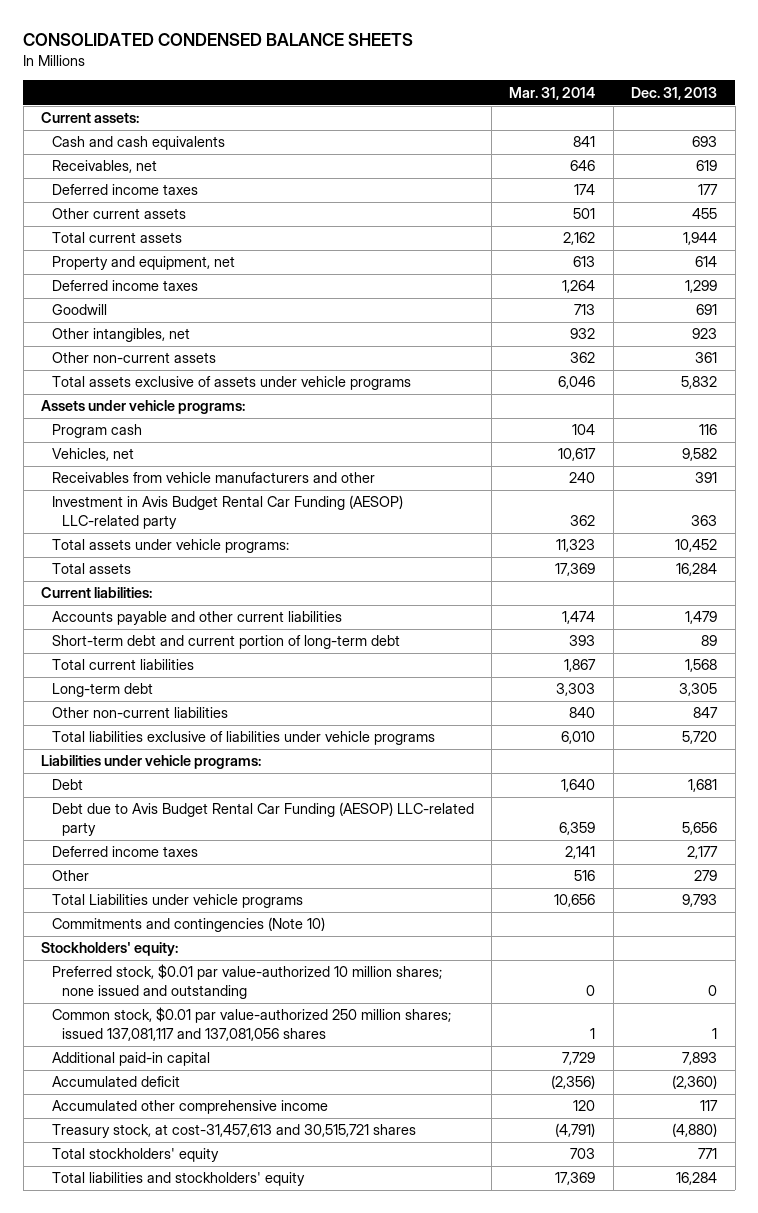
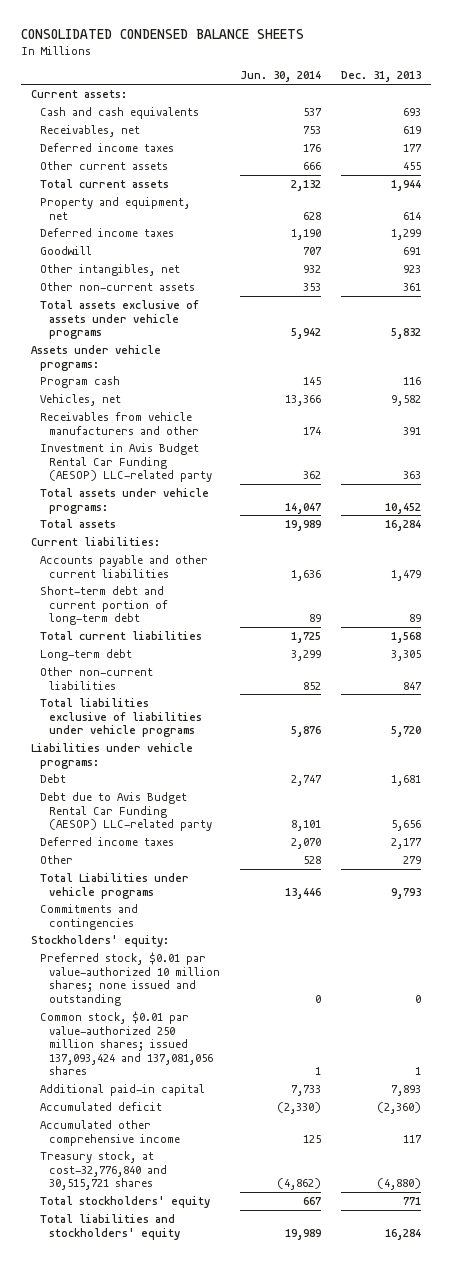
[509,86,596,100] Mar. 31, 2014 -> none
none -> [239,71,321,83] Jun. 30, 2014
[51,917,325,933] Commitments and contingencies (Note 10) -> [39,903,138,930] Commitments and contingencies
[51,1007,451,1042] Common stock, $0.01 par value-authorized 250 million shares; issued 137,081,117 and 137,081,056 shares -> [39,1010,213,1076] Common stock, $0.01 par value-authorized 250 million shares; issued 137,093,424 and 137,081,056 shares
[51,1124,416,1139] Treasury stock, at cost-31,457,613 and 30,515,721 shares -> [39,1150,167,1191] Treasury stock, at cost-32,776,840 and 30,515,721 shares

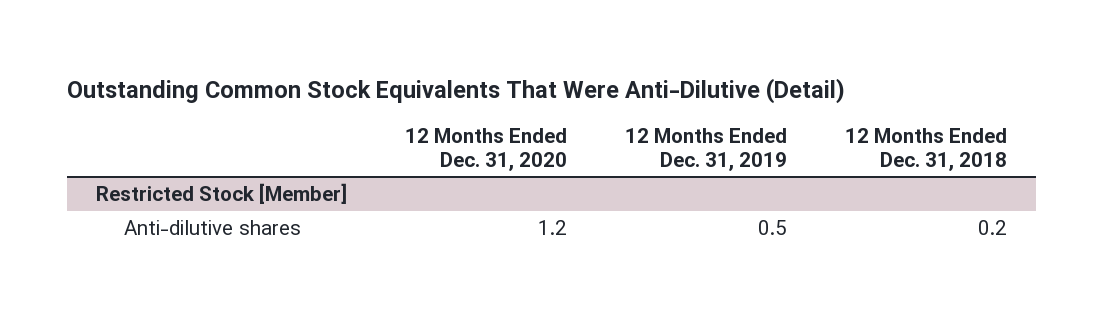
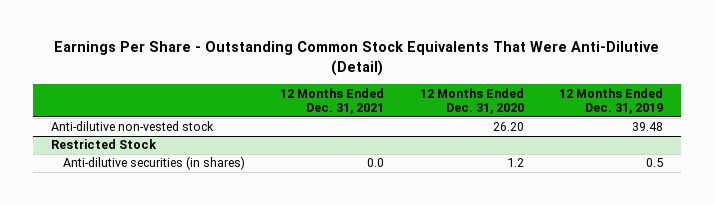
[66,78,845,105] Outstanding Common Stock Equivalents That Were Anti-Dilutive (Detail) -> [54,41,660,76] Earnings Per Share - Outstanding Common Stock Equivalents That Were Anti-Dilutive (Detail)
[844,127,1007,171] 12 Months Ended Dec. 31, 2018 -> none
none -> [280,87,385,115] 12 Months Ended Dec. 31, 2021
none -> [50,121,214,132] Anti-dilutive non-vested stock
[95,183,347,205] Restricted Stock [Member] -> [50,139,157,150] Restricted Stock
[123,220,301,236] Anti-dilutive shares -> [62,156,245,171] Anti-dilutive securities (in shares)

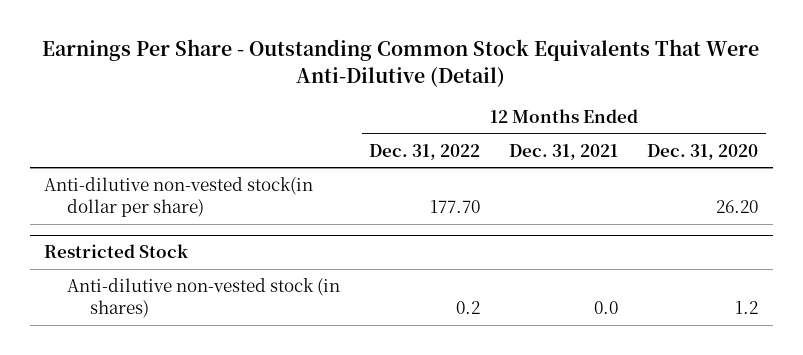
[559,87,664,115] 12 Months Ended Dec. 31, 2019 -> none
none -> [369,143,481,160] Dec. 31, 2022
[50,121,214,132] Anti-dilutive non-vested stock -> [44,177,314,218] Anti-dilutive non-vested stock(in dollar per share)
[62,156,245,171] Anti-dilutive securities (in shares) -> [67,278,341,319] Anti-dilutive non-vested stock (in shares)

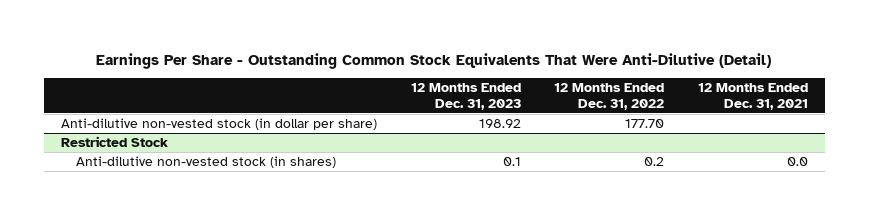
[647,143,759,160] Dec. 31, 2020 -> none
none -> [410,83,521,110] 12 Months Ended Dec. 31, 2023
[44,177,314,218] Anti-dilutive non-vested stock(in dollar per share) -> [61,118,378,131] Anti-dilutive non-vested stock (in dollar per share)

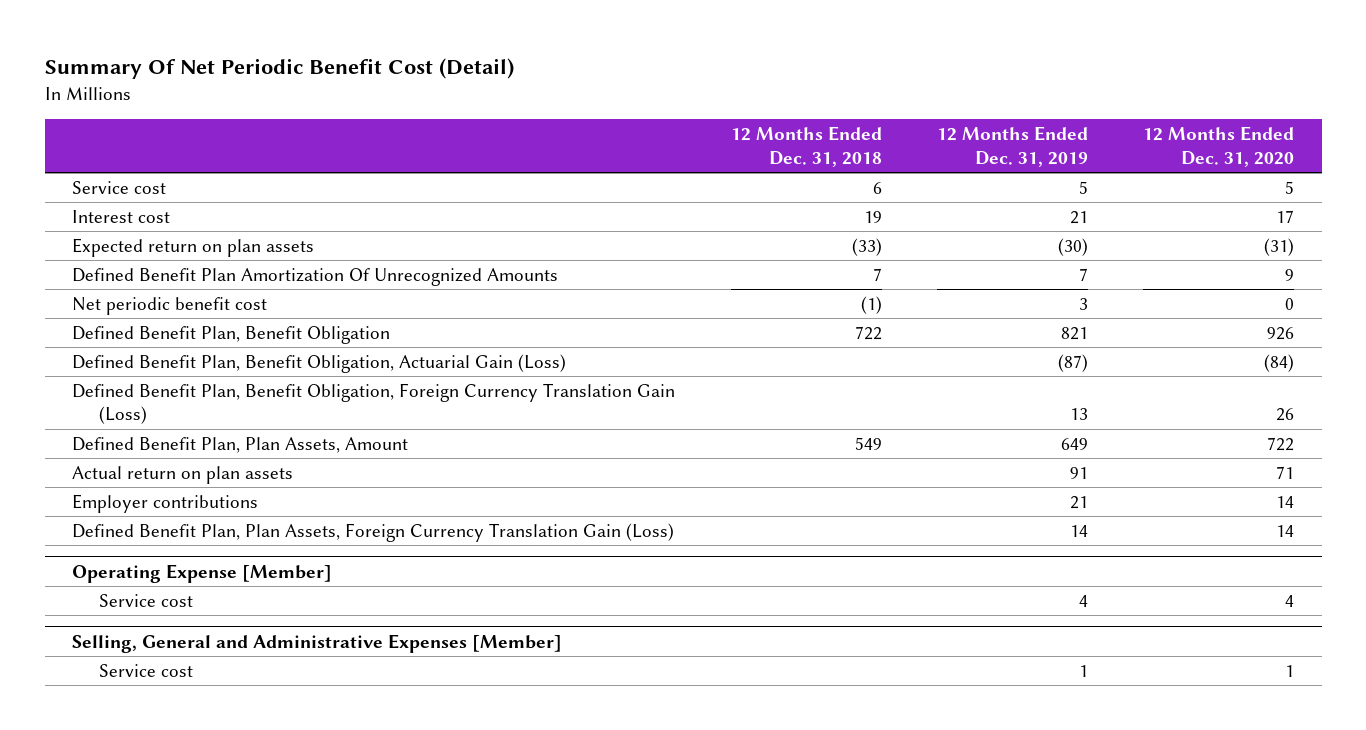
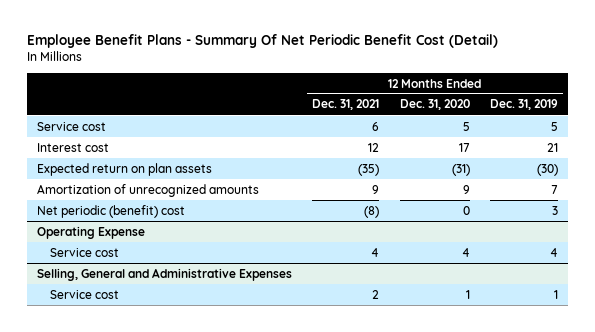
[44,58,514,80] Summary Of Net Periodic Benefit Cost (Detail) -> [26,33,498,48] Employee Benefit Plans - Summary Of Net Periodic Benefit Cost (Detail)
[730,126,882,167] 12 Months Ended Dec. 31, 2018 -> none
none -> [312,99,380,111] Dec. 31, 2021
[72,325,391,344] Defined Benefit Plan, Benefit Obligation -> none
[72,353,567,373] Defined Benefit Plan, Benefit Obligation, Actuarial Gain (Loss) -> none
[72,382,676,425] Defined Benefit Plan, Benefit Obligation, Foreign Currency Translation Gain (Loss) -> none
[72,436,409,453] Defined Benefit Plan, Plan Assets, Amount -> none
[72,465,294,484] Actual return on plan assets -> none
[72,493,259,513] Employer contributions -> none
[72,522,675,542] Defined Benefit Plan, Plan Assets, Foreign Currency Translation Gain (Loss) -> none
[72,267,559,286] Defined Benefit Plan Amortization Of Unrecognized Amounts -> [36,183,259,197] Amortization of unrecognized amounts
[72,296,268,315] Net periodic benefit cost -> [36,204,185,218] Net periodic (benefit) cost
[72,563,333,583] Operating Expense [Member] -> [36,225,145,239] Operating Expense
[72,633,563,653] Selling, General and Administrative Expenses [Member] -> [36,267,292,281] Selling, General and Administrative Expenses

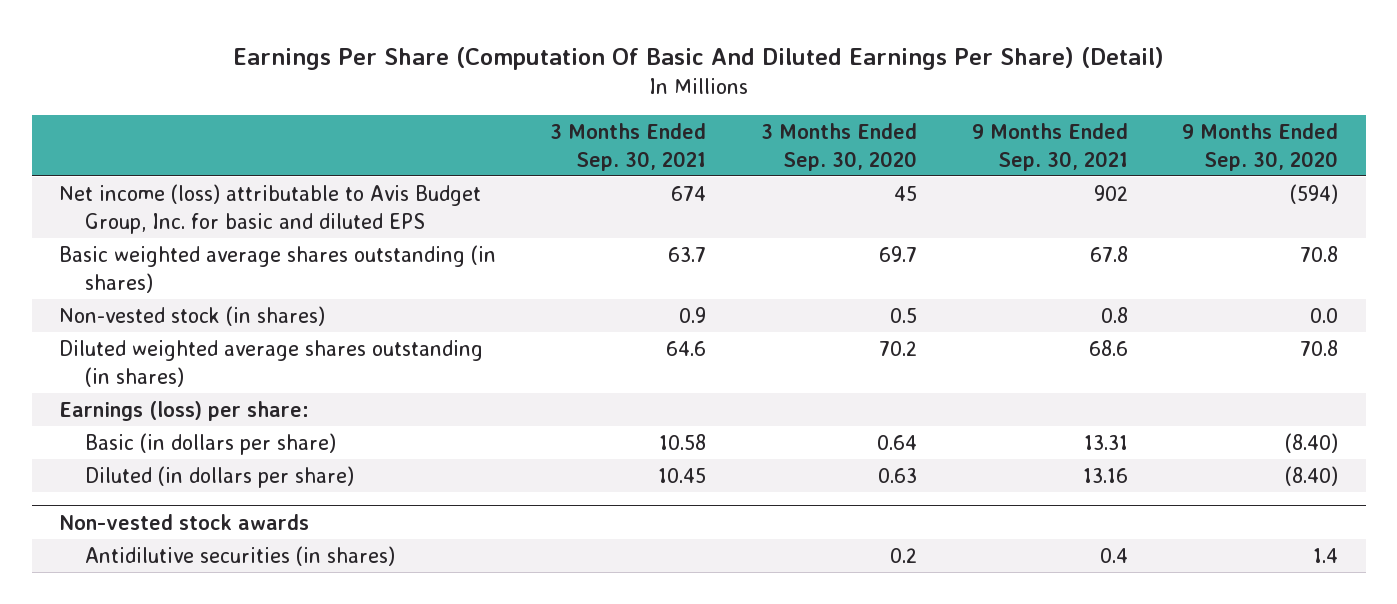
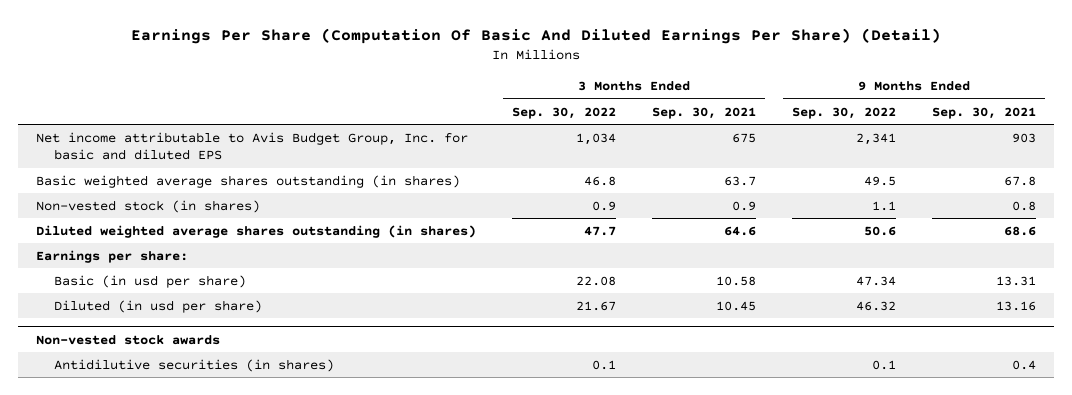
[761,122,918,171] 3 Months Ended Sep. 30, 2020 -> none
[1182,122,1339,171] 9 Months Ended Sep. 30, 2020 -> none
none -> [512,106,617,119] Sep. 30, 2022
none -> [792,106,897,119] Sep. 30, 2022
[58,183,481,234] Net income (loss) attributable to Avis Budget Group, Inc. for basic and diluted EPS -> [36,131,469,161] Net income attributable to Avis Budget Group, Inc. for basic and diluted EPS
[671,185,707,201] 674 -> [732,132,757,143] 675
[1093,184,1128,201] 902 -> [1012,132,1037,143] 903
[58,400,309,421] Earnings (loss) per share: -> [36,249,189,263] Earnings per share:
[85,432,337,455] Basic (in dollars per share) -> [54,274,247,288] Basic (in usd per share)
[85,465,355,488] Diluted (in dollars per share) -> [54,299,263,313] Diluted (in usd per share)

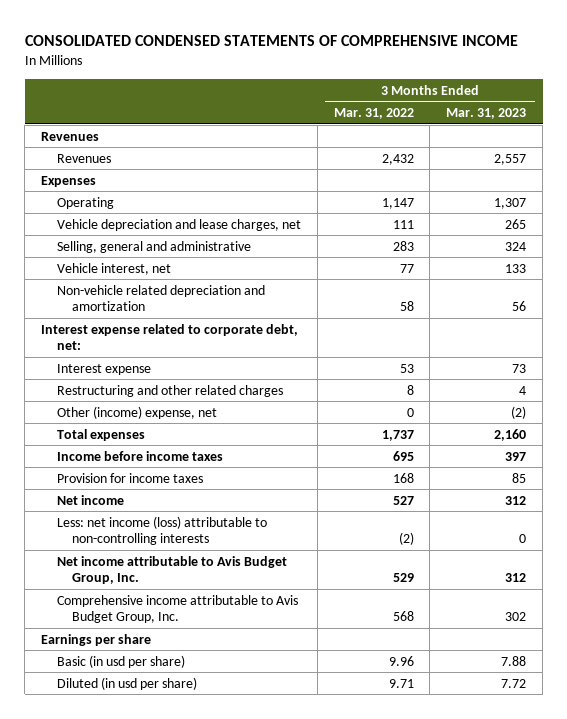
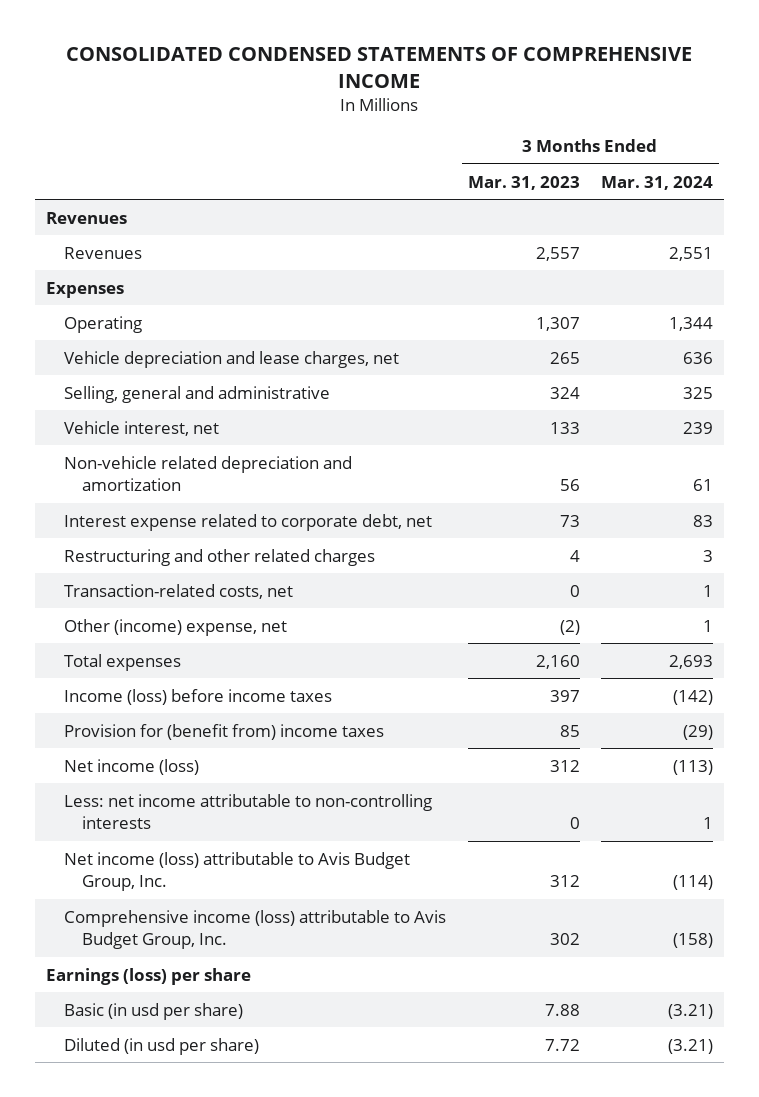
[333,108,414,120] Mar. 31, 2022 -> none
none -> [601,175,714,190] Mar. 31, 2024
[41,323,299,351] Interest expense related to corporate debt, net: -> none
[56,363,151,375] Interest expense -> [63,513,432,531] Interest expense related to corporate debt, net
none -> [63,583,293,599] Transaction-related costs, net
[56,450,223,461] Income before income taxes -> [63,688,332,705] Income (loss) before income taxes
[56,472,203,483] Provision for income taxes -> [63,723,384,740] Provision for (benefit from) income taxes
[56,494,124,505] Net income -> [63,758,199,775] Net income (loss)
[56,515,267,546] Less: net income (loss) attributable to non-controlling interests -> [63,793,432,830] Less: net income attributable to non-controlling interests
[56,555,287,585] Net income attributable to Avis Budget Group, Inc. -> [63,851,410,892] Net income (loss) attributable to Avis Budget Group, Inc.
[56,594,298,624] Comprehensive income attributable to Avis Budget Group, Inc. -> [63,909,446,950] Comprehensive income (loss) attributable to Avis Budget Group, Inc.
[41,633,152,646] Earnings per share -> [45,967,251,985] Earnings (loss) per share

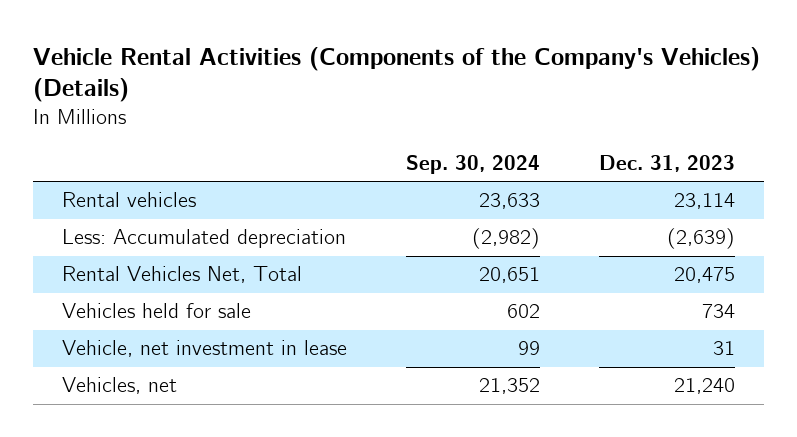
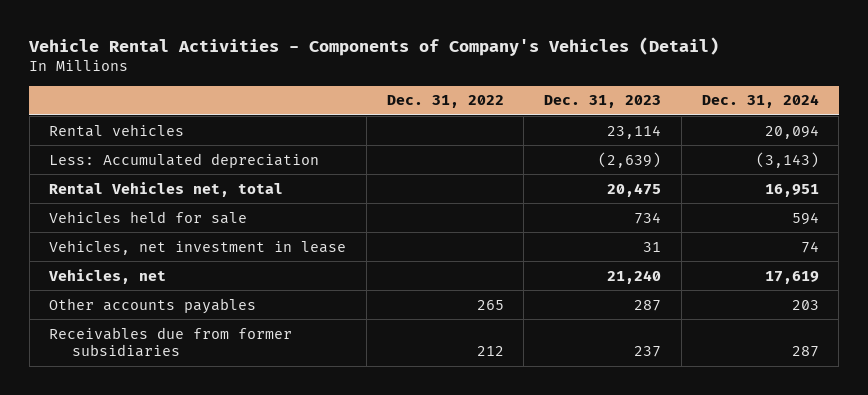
[32,46,760,103] Vehicle Rental Activities (Components of the Company's Vehicles) (Details) -> [28,36,720,56] Vehicle Rental Activities - Components of Company's Vehicles (Detail)
[405,154,540,174] Sep. 30, 2024 -> none
none -> [386,95,504,109] Dec. 31, 2022
none -> [701,94,819,109] Dec. 31, 2024
[62,266,303,284] Rental Vehicles Net, Total -> [49,181,284,197] Rental Vehicles net, total
[62,340,348,358] Vehicle, net investment in lease -> [49,239,347,255] Vehicles, net investment in lease
none -> [49,297,257,314] Other accounts payables
none -> [49,326,293,358] Receivables due from former subsidiaries

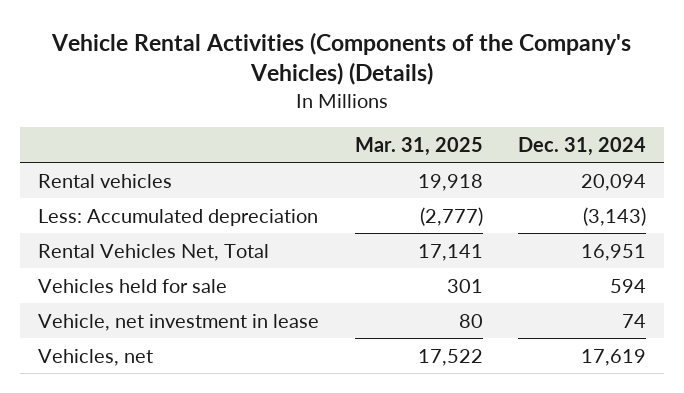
[28,36,720,56] Vehicle Rental Activities - Components of Company's Vehicles (Detail) -> [51,31,632,86] Vehicle Rental Activities (Components of the Company's Vehicles) (Details)
[386,95,504,109] Dec. 31, 2022 -> none
[544,95,662,109] Dec. 31, 2023 -> none
none -> [354,136,483,156] Mar. 31, 2025
[49,181,284,197] Rental Vehicles net, total -> [37,243,269,261] Rental Vehicles Net, Total
[49,239,347,255] Vehicles, net investment in lease -> [37,313,319,331] Vehicle, net investment in lease
[49,297,257,314] Other accounts payables -> none
[49,326,293,358] Receivables due from former subsidiaries -> none

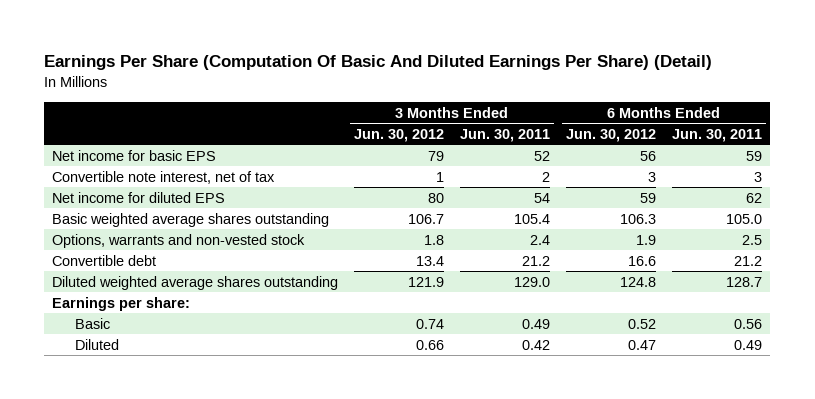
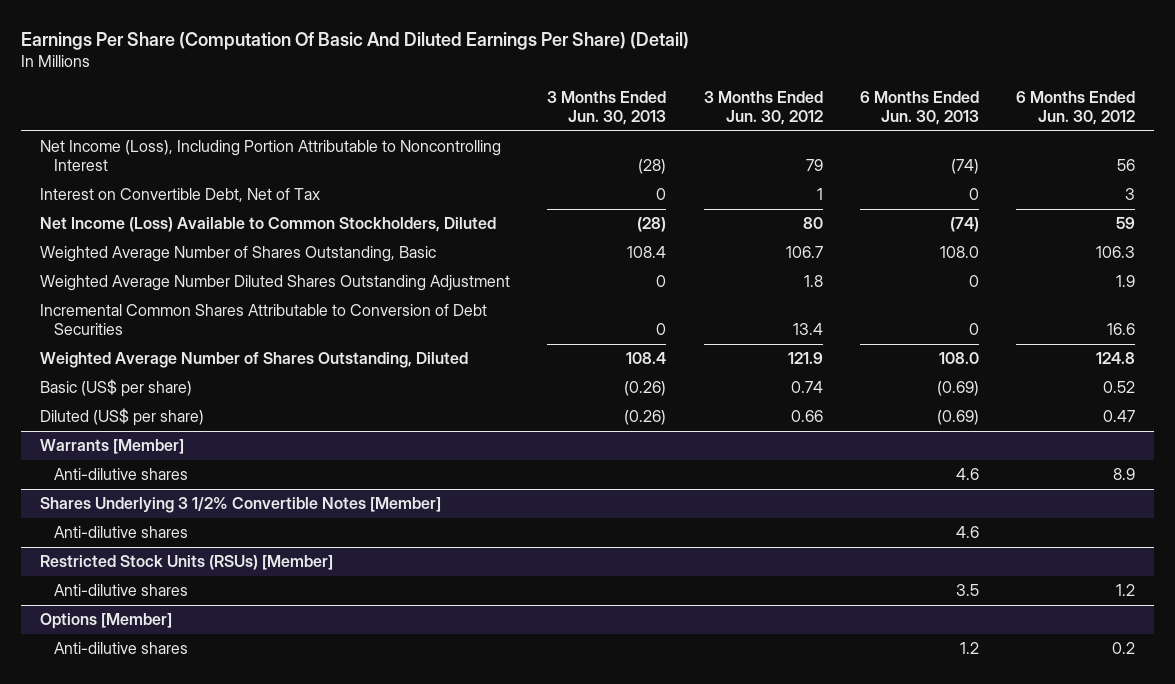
[460,128,551,142] Jun. 30, 2011 -> none
[672,128,763,142] Jun. 30, 2011 -> none
none -> [547,91,667,125] 3 Months Ended Jun. 30, 2013
none -> [859,91,979,125] 6 Months Ended Jun. 30, 2013
[52,296,191,311] Earnings per share: -> none
[52,149,217,161] Net income for basic EPS -> [40,140,502,171] Net Income (Loss), Including Portion Attributable to Noncontrolling Interest
[52,170,276,184] Convertible note interest, net of tax -> [40,188,321,203] Interest on Convertible Debt, Net of Tax
[52,191,226,203] Net income for diluted EPS -> [40,217,497,233] Net Income (Loss) Available to Common Stockholders, Diluted
[52,212,330,227] Basic weighted average shares outstanding -> [40,246,437,263] Weighted Average Number of Shares Outstanding, Basic
[52,233,306,248] Options, warrants and non-vested stock -> [40,275,511,292] Weighted Average Number Diluted Shares Outstanding Adjustment
[52,254,157,266] Convertible debt -> [40,304,488,335] Incremental Common Shares Attributable to Conversion of Debt Securities
[52,275,339,290] Diluted weighted average shares outstanding -> [40,352,469,369] Weighted Average Number of Shares Outstanding, Diluted
[74,317,110,329] Basic -> [40,379,193,398] Basic (US$ per share)
[74,338,119,350] Diluted -> [40,408,205,427] Diluted (US$ per share)
none -> [40,439,185,455] Warrants [Member]
none -> [53,468,188,481] Anti-dilutive shares
none -> [40,497,442,514] Shares Underlying 3 1/2% Convertible Notes [Member]
none -> [53,526,188,539] Anti-dilutive shares
none -> [40,555,334,571] Restricted Stock Units (RSUs) [Member]
none -> [53,584,188,597] Anti-dilutive shares
none -> [40,613,173,630] Options [Member]
none -> [53,642,188,655] Anti-dilutive shares

